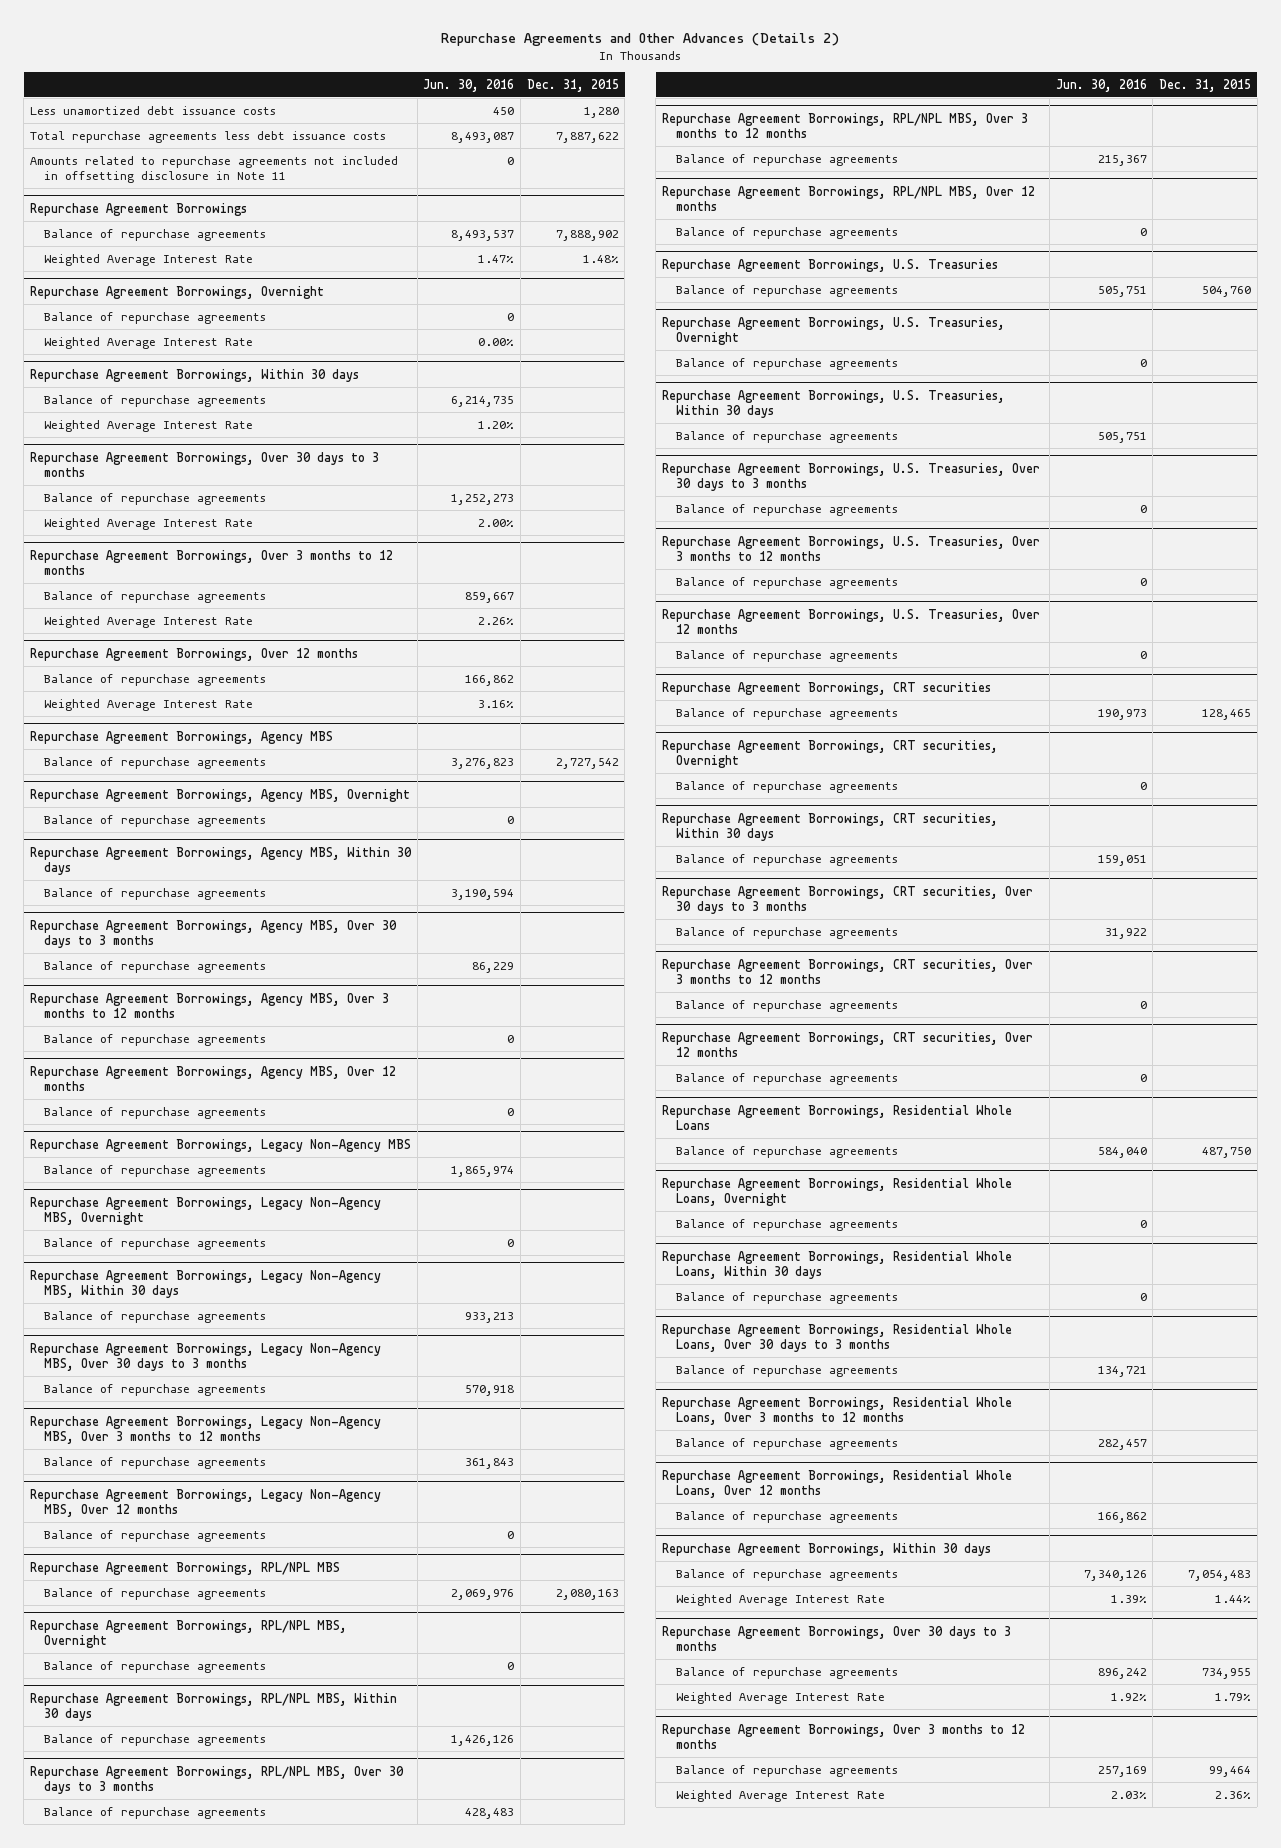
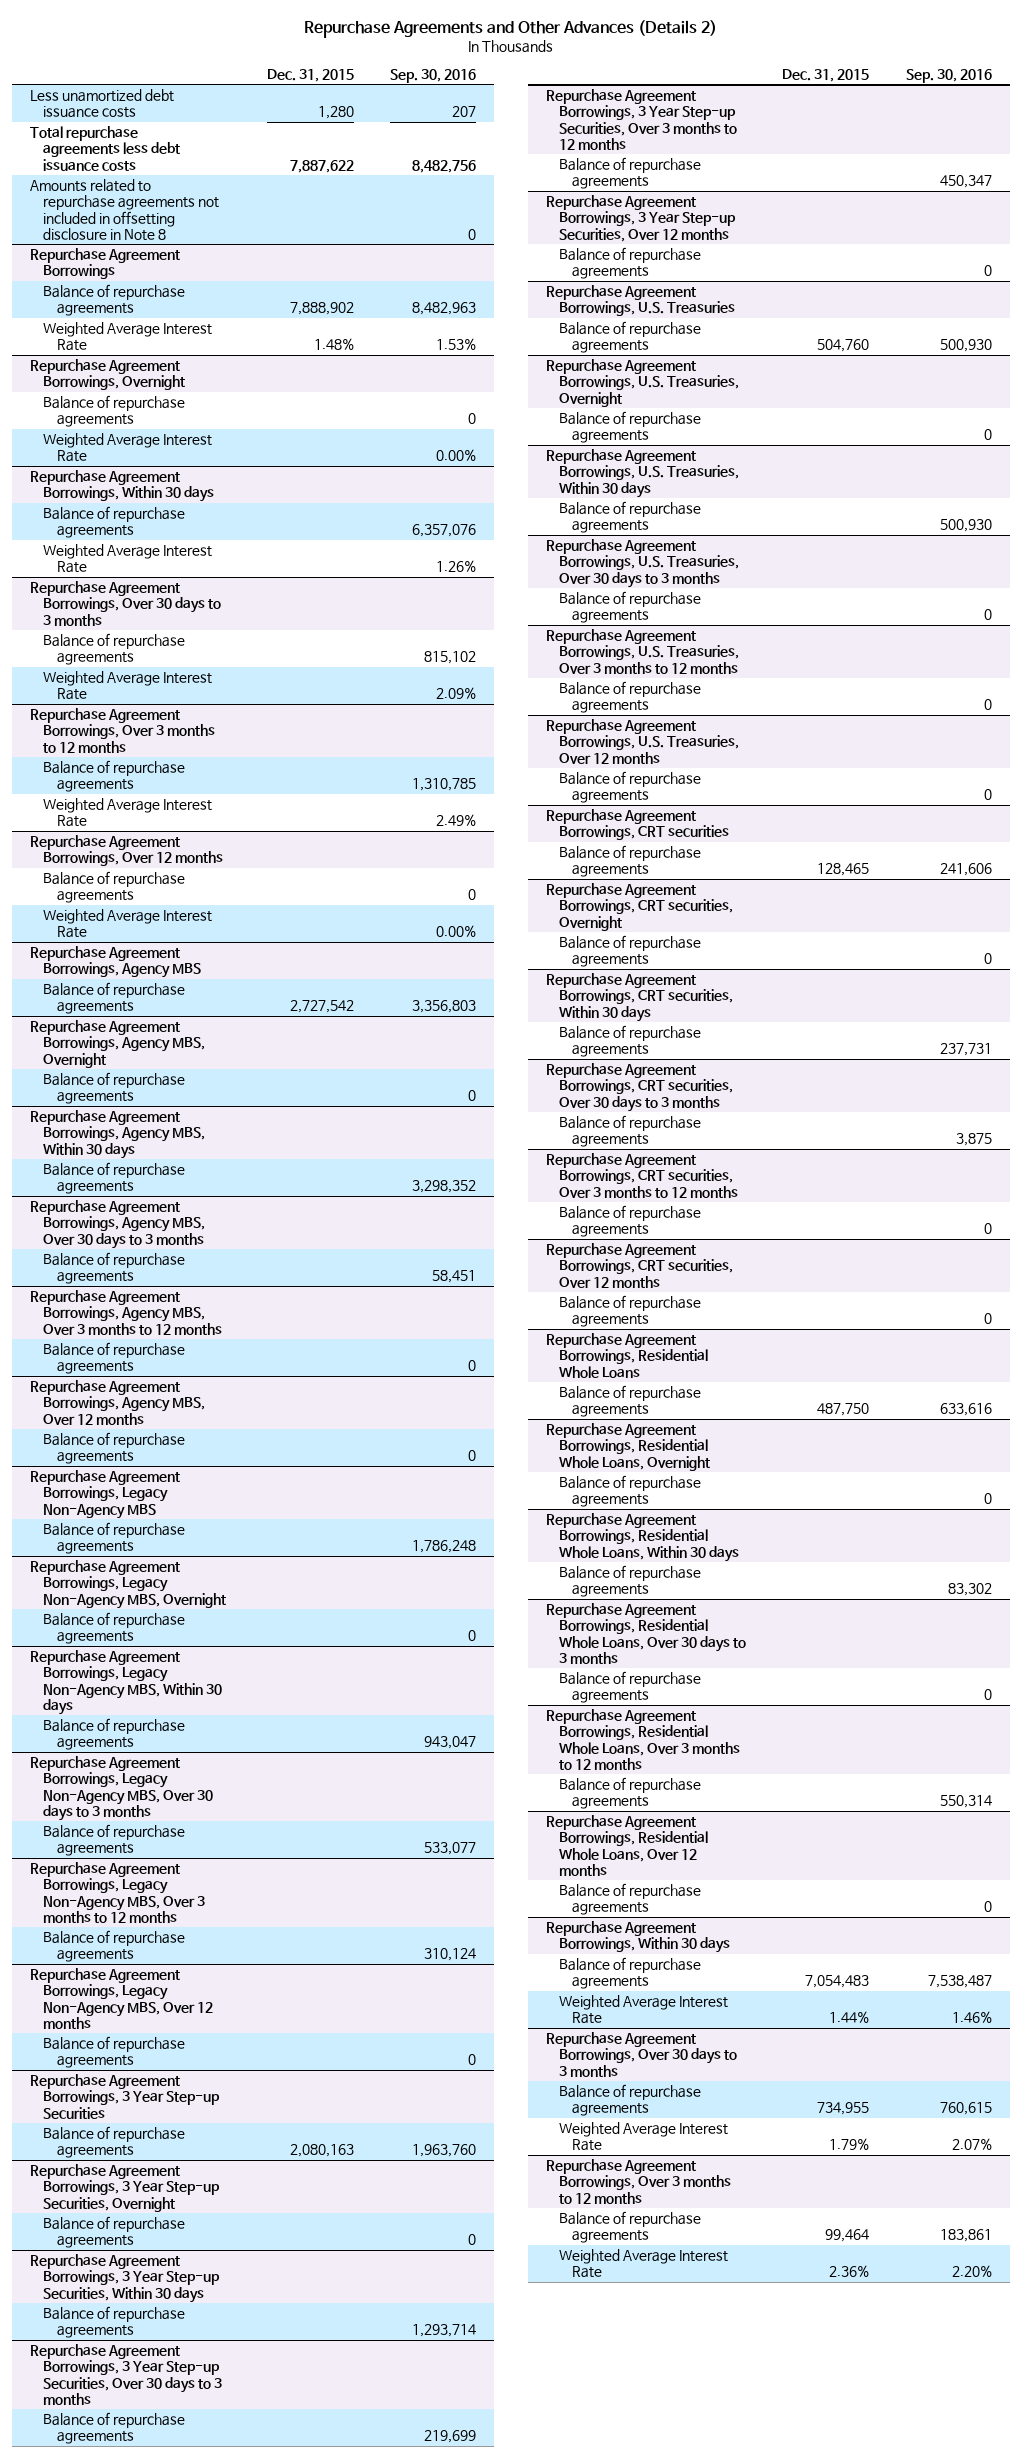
[423,78,515,92] Jun. 30, 2016 -> none
none -> [390,68,477,83] Sep. 30, 2016
[29,155,398,184] Amounts related to repurchase agreements not included in offsetting disclosure in Note 11 -> [30,178,220,241] Amounts related to repurchase agreements not included in offsetting disclosure in Note 8
[29,1561,340,1575] Repurchase Agreement Borrowings, RPL/NPL MBS -> [30,2073,221,2119] Repurchase Agreement Borrowings, 3 Year Step-up Securities
[29,1619,347,1649] Repurchase Agreement Borrowings, RPL/NPL MBS, Overnight -> none
[43,1660,266,1673] Balance of repurchase agreements -> none
[29,1692,397,1722] Repurchase Agreement Borrowings, RPL/NPL MBS, Within 30 days -> none
[43,1733,266,1746] Balance of repurchase agreements -> none
none -> [30,2163,221,2212] Repurchase Agreement Borrowings, 3 Year Step-up Securities, Overnight
none -> [43,2215,186,2249] Balance of repurchase agreements
none -> [30,2253,221,2303] Repurchase Agreement Borrowings, 3 Year Step-up Securities, Within 30 days
none -> [43,2305,186,2339] Balance of repurchase agreements
[29,1765,404,1795] Repurchase Agreement Borrowings, RPL/NPL MBS, Over 30 days to 3 months -> [30,2343,223,2405] Repurchase Agreement Borrowings, 3 Year Step-up Securities, Over 30 days to 3 months
[662,112,1029,139] Repurchase Agreement Borrowings, RPL/NPL MBS, Over 3 months to 12 months -> [545,88,738,150] Repurchase Agreement Borrowings, 3 Year Step-up Securities, Over 3 months to 12 months
[662,185,1036,212] Repurchase Agreement Borrowings, RPL/NPL MBS, Over 12 months -> none
[676,226,899,239] Balance of repurchase agreements -> none
none -> [545,194,737,242] Repurchase Agreement Borrowings, 3 Year Step-up Securities, Over 12 months
none -> [559,246,702,280] Balance of repurchase agreements

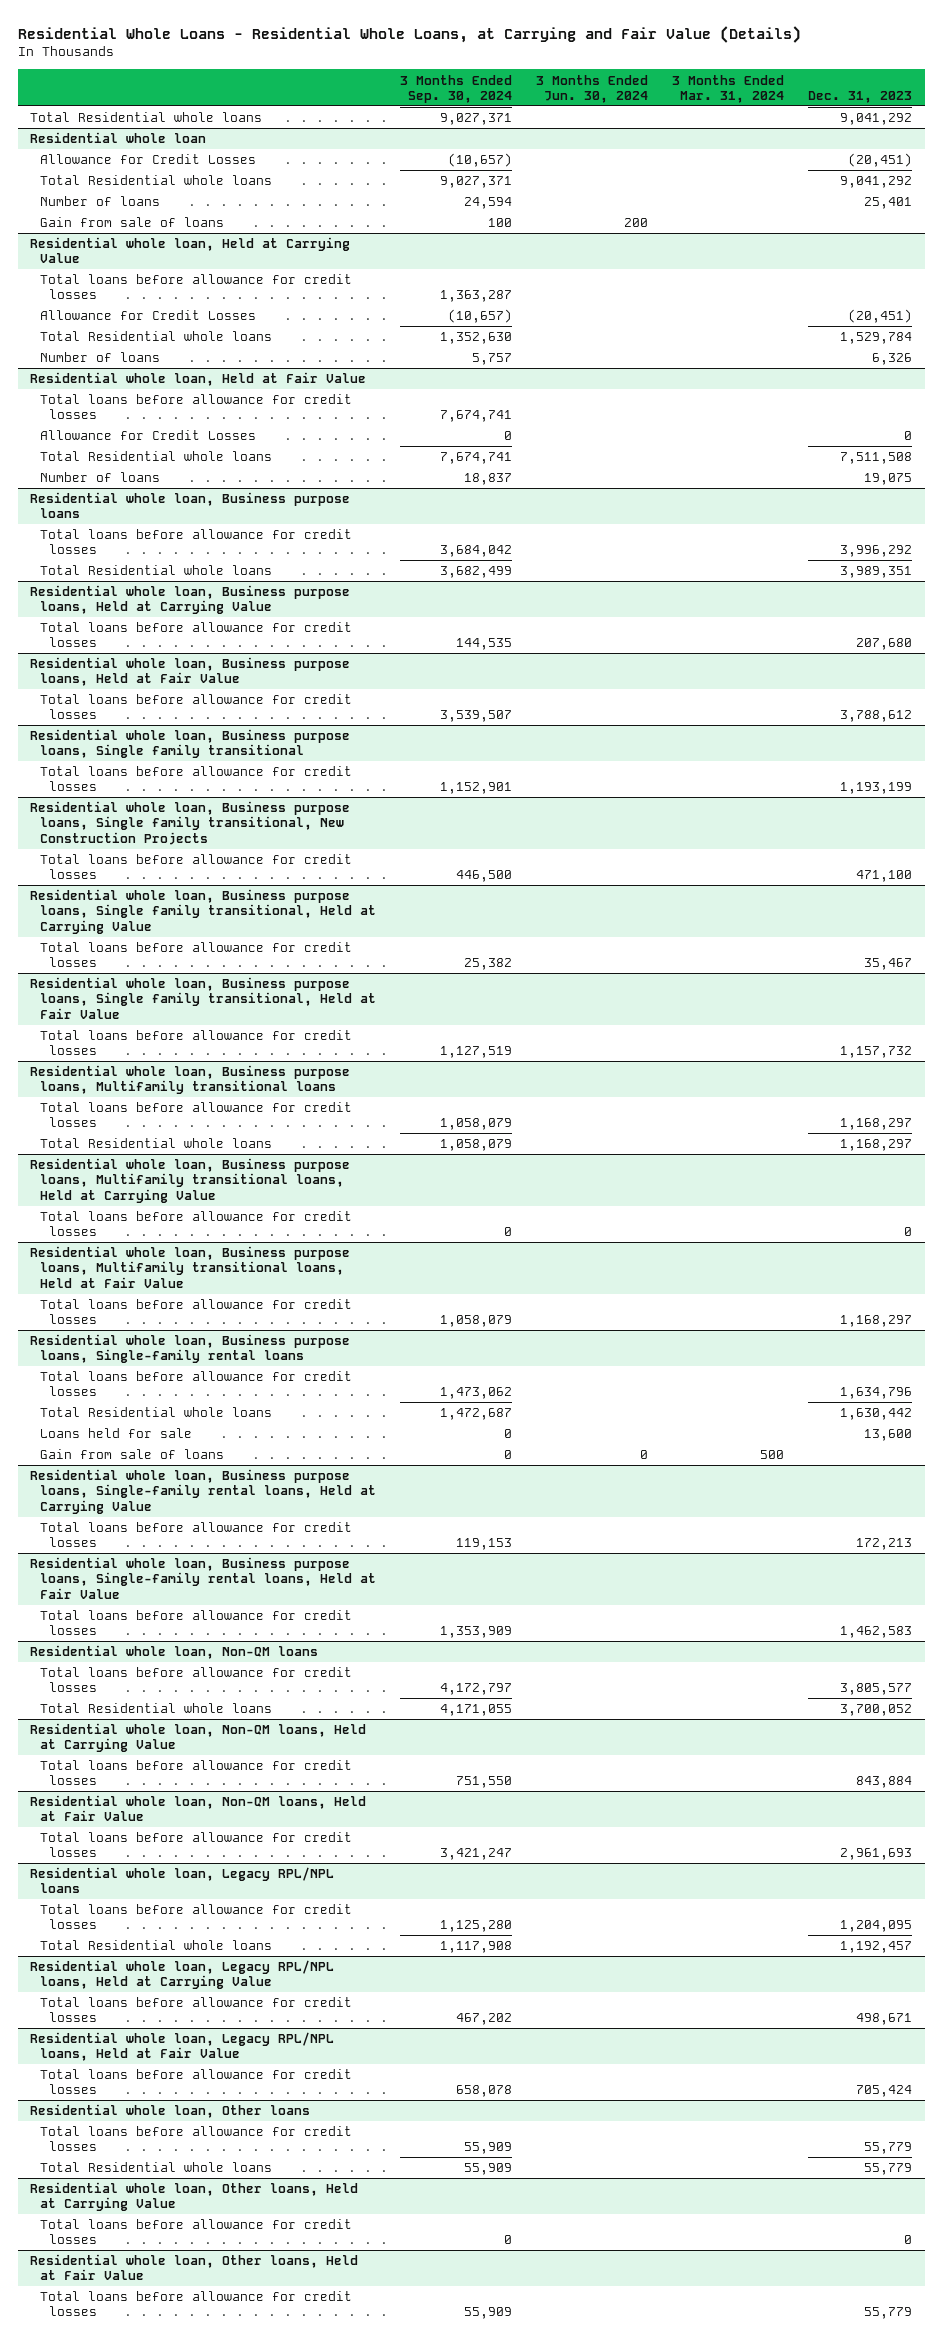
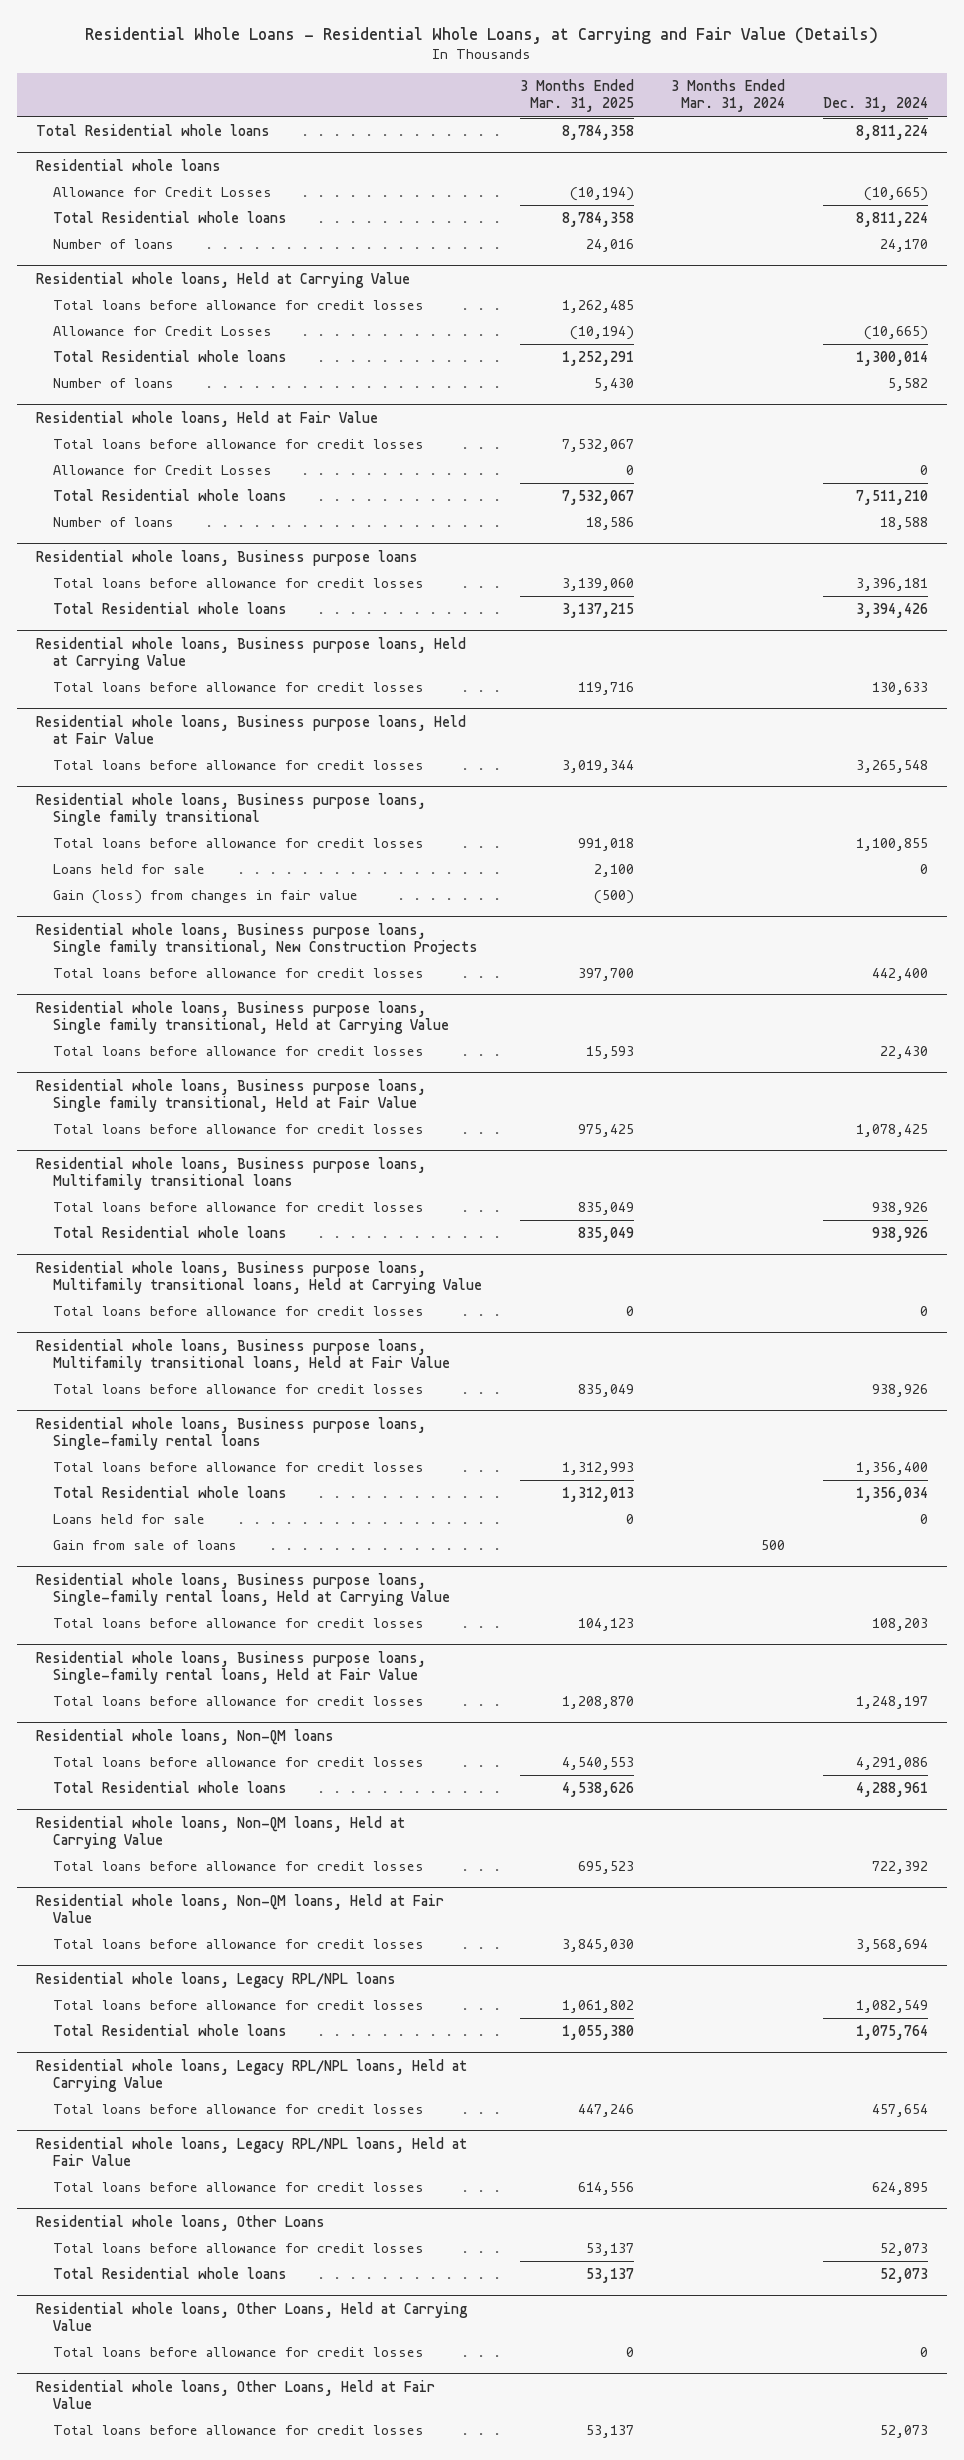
[399,74,512,103] 3 Months Ended Sep. 30, 2024 -> none
[536,74,649,103] 3 Months Ended Jun. 30, 2024 -> none
[808,90,913,103] Dec. 31, 2023 -> none
none -> [519,79,634,113] 3 Months Ended Mar. 31, 2025
none -> [822,97,928,113] Dec. 31, 2024
[30,132,207,144] Residential whole loan -> [36,158,222,171] Residential whole loans
[39,217,224,228] Gain from sale of loans -> none
[30,237,351,264] Residential whole loan, Held at Carrying Value -> [36,271,411,288] Residential whole loans, Held at Carrying Value
[30,372,367,387] Residential whole loan, Held at Fair Value -> [36,410,379,427] Residential whole loans, Held at Fair Value
[30,492,351,519] Residential whole loan, Business purpose loans -> [36,549,419,566] Residential whole loans, Business purpose loans
[30,585,351,615] Residential whole loan, Business purpose loans, Held at Carrying Value -> [36,636,467,670] Residential whole loans, Business purpose loans, Held at Carrying Value
[30,657,351,687] Residential whole loan, Business purpose loans, Held at Fair Value -> [36,714,467,744] Residential whole loans, Business purpose loans, Held at Fair Value
[30,729,351,759] Residential whole loan, Business purpose loans, Single family transitional -> [36,792,427,826] Residential whole loans, Business purpose loans, Single family transitional
none -> [52,864,205,875] Loans held for sale
none -> [52,890,358,905] Gain (loss) from changes in fair value
[30,801,351,845] Residential whole loan, Business purpose loans, Single family transitional, New Construction Projects -> [36,922,478,956] Residential whole loans, Business purpose loans, Single family transitional, New Construction Projects
[30,889,376,934] Residential whole loan, Business purpose loans, Single family transitional, Held at Carrying Value -> [36,1000,449,1034] Residential whole loans, Business purpose loans, Single family transitional, Held at Carrying Value
[30,977,376,1019] Residential whole loan, Business purpose loans, Single family transitional, Held at Fair Value -> [36,1078,427,1112] Residential whole loans, Business purpose loans, Single family transitional, Held at Fair Value
[30,1065,351,1095] Residential whole loan, Business purpose loans, Multifamily transitional loans -> [36,1156,427,1190] Residential whole loans, Business purpose loans, Multifamily transitional loans
[30,1158,351,1203] Residential whole loan, Business purpose loans, Multifamily transitional loans, Held at Carrying Value -> [36,1260,482,1294] Residential whole loans, Business purpose loans, Multifamily transitional loans, Held at Carrying Value
[30,1246,351,1288] Residential whole loan, Business purpose loans, Multifamily transitional loans, Held at Fair Value -> [36,1338,450,1372] Residential whole loans, Business purpose loans, Multifamily transitional loans, Held at Fair Value
[30,1334,351,1364] Residential whole loan, Business purpose loans, Single-family rental loans -> [36,1416,427,1450] Residential whole loans, Business purpose loans, Single-family rental loans
[30,1469,376,1514] Residential whole loan, Business purpose loans, Single-family rental loans, Held at Carrying Value -> [36,1572,450,1606] Residential whole loans, Business purpose loans, Single-family rental loans, Held at Carrying Value
[30,1557,376,1599] Residential whole loan, Business purpose loans, Single-family rental loans, Held at Fair Value -> [36,1650,427,1684] Residential whole loans, Business purpose loans, Single-family rental loans, Held at Fair Value
[30,1645,319,1660] Residential whole loan, Non-QM loans -> [36,1728,335,1745] Residential whole loans, Non-QM loans
[30,1723,367,1753] Residential whole loan, Non-QM loans, Held at Carrying Value -> [36,1815,406,1849] Residential whole loans, Non-QM loans, Held at Carrying Value
[30,1795,367,1822] Residential whole loan, Non-QM loans, Held at Fair Value -> [36,1893,445,1923] Residential whole loans, Non-QM loans, Held at Fair Value
[30,1867,335,1894] Residential whole loan, Legacy RPL/NPL loans -> [36,1971,397,1988] Residential whole loans, Legacy RPL/NPL loans
[30,1960,335,1990] Residential whole loan, Legacy RPL/NPL loans, Held at Carrying Value -> [36,2058,468,2092] Residential whole loans, Legacy RPL/NPL loans, Held at Carrying Value
[30,2032,335,2062] Residential whole loan, Legacy RPL/NPL loans, Held at Fair Value -> [36,2136,468,2166] Residential whole loans, Legacy RPL/NPL loans, Held at Fair Value
[30,2104,311,2119] Residential whole loan, Other loans -> [36,2214,326,2231] Residential whole loans, Other Loans
[30,2182,359,2212] Residential whole loan, Other loans, Held at Carrying Value -> [36,2301,469,2331] Residential whole loans, Other Loans, Held at Carrying Value
[30,2254,359,2281] Residential whole loan, Other loans, Held at Fair Value -> [36,2379,436,2409] Residential whole loans, Other Loans, Held at Fair Value

